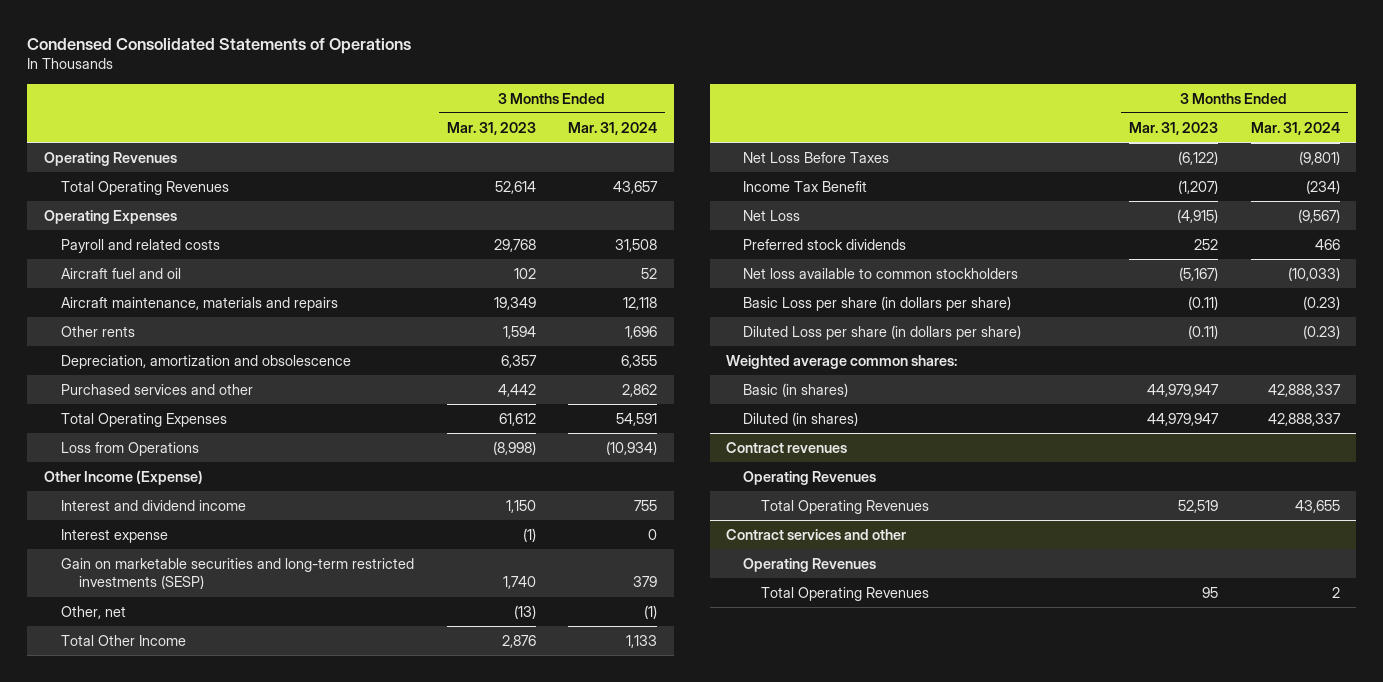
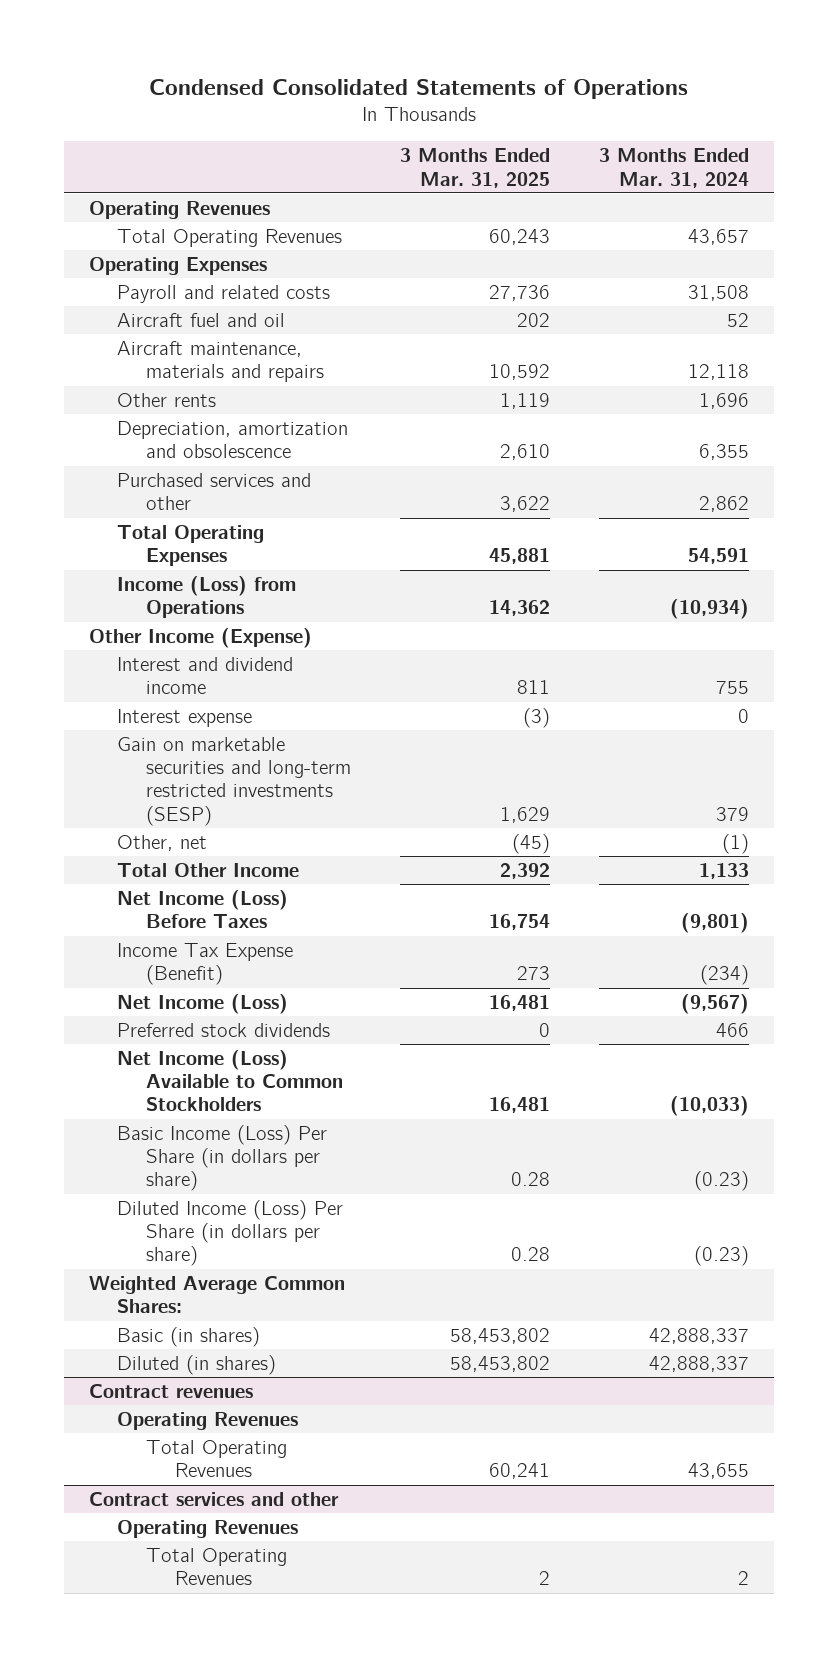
[446,121,536,135] Mar. 31, 2023 -> none
none -> [400,148,551,188] 3 Months Ended Mar. 31, 2025
[61,441,200,456] Loss from Operations -> [117,576,297,619] Income (Loss) from Operations
[743,151,890,163] Net Loss Before Taxes -> [117,890,289,929] Net Income (Loss) Before Taxes
[743,180,868,192] Income Tax Benefit -> [117,943,294,986] Income Tax Expense (Benefit)
[743,209,801,221] Net Loss -> [117,994,289,1015] Net Income (Loss)
[743,267,1019,279] Net loss available to common stockholders -> [117,1050,344,1112] Net Income (Loss) Available to Common Stockholders
[743,295,1012,311] Basic Loss per share (in dollars per share) -> [117,1125,328,1192] Basic Income (Loss) Per Share (in dollars per share)
[743,324,1022,340] Diluted Loss per share (in dollars per share) -> [117,1200,344,1267] Diluted Income (Loss) Per Share (in dollars per share)
[725,354,957,369] Weighted average common shares: -> [88,1276,345,1314] Weighted Average Common Shares:

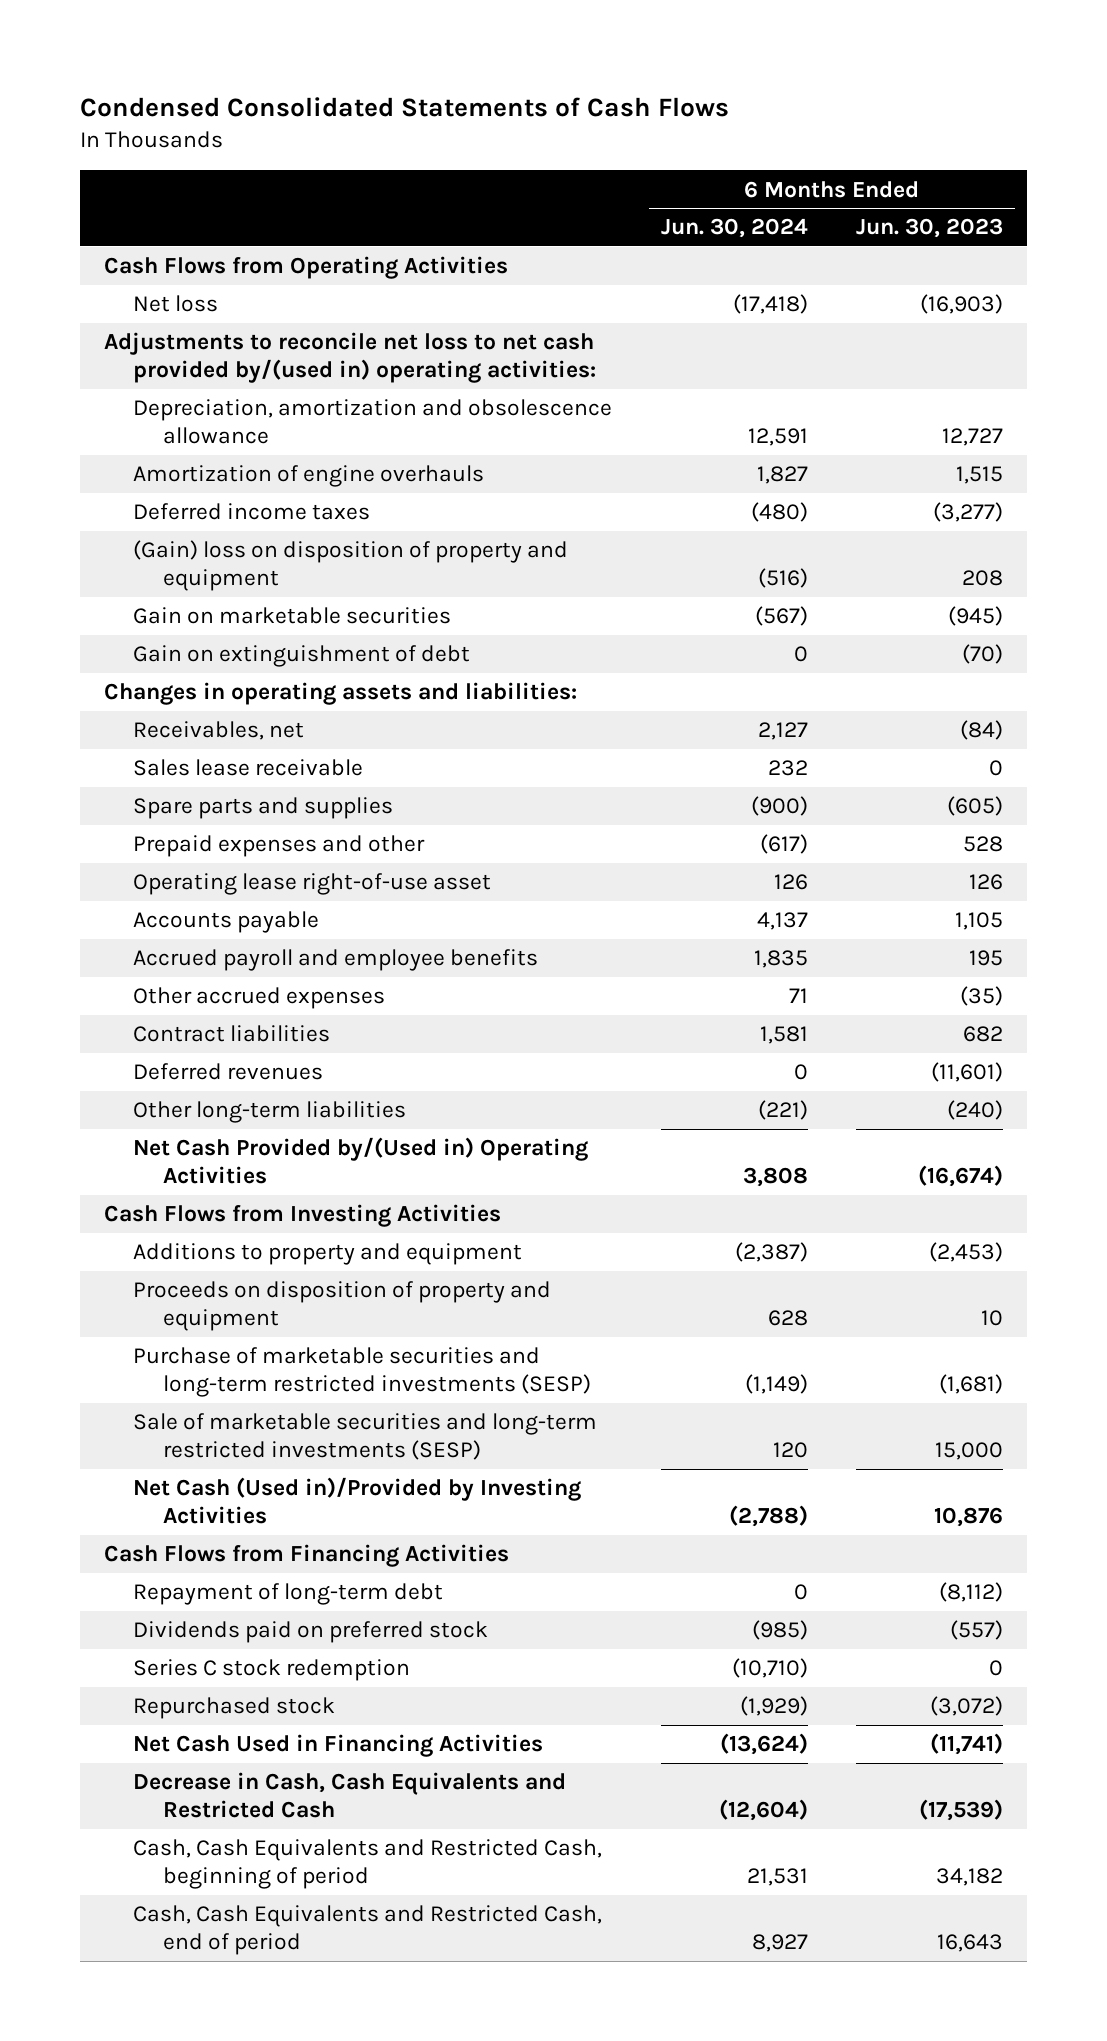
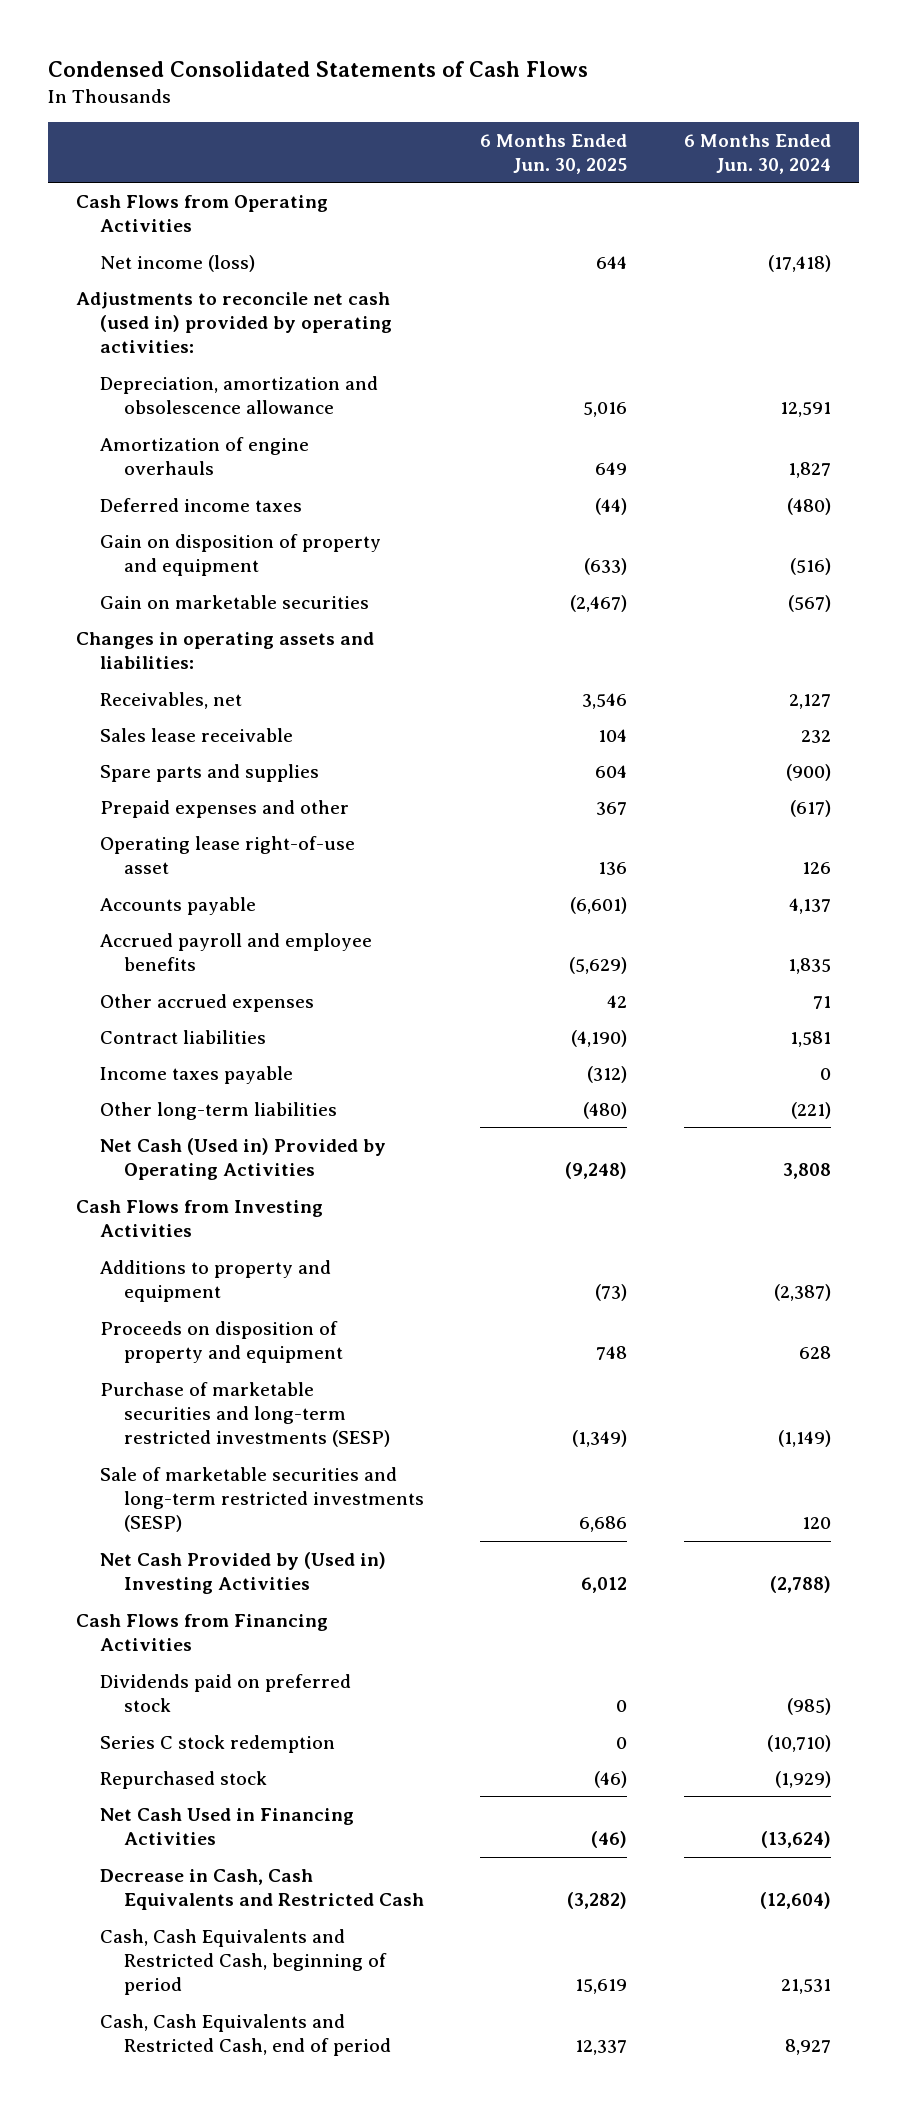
[856,218,1004,239] Jun. 30, 2023 -> none
none -> [480,133,628,174] 6 Months Ended Jun. 30, 2025
[133,295,219,313] Net loss -> [99,254,255,272] Net income (loss)
[104,332,597,384] Adjustments to reconcile net loss to net cash provided by/(used in) operating activities: -> [75,291,392,354] Adjustments to reconcile net cash (used in) provided by operating activities:
[133,540,569,592] (Gain) loss on disposition of property and equipment -> [99,533,381,576] Gain on disposition of property and equipment
[133,645,471,668] Gain on extinguishment of debt -> none
[133,1063,324,1081] Deferred revenues -> none
none -> [99,1065,293,1084] Income taxes payable
[133,1137,589,1185] Net Cash Provided by/(Used in) Operating Activities -> [99,1137,386,1180] Net Cash (Used in) Provided by Operating Activities
[133,1477,582,1525] Net Cash (Used in)/Provided by Investing Activities -> [99,1551,386,1594] Net Cash Provided by (Used in) Investing Activities
[133,1583,444,1606] Repayment of long-term debt -> none

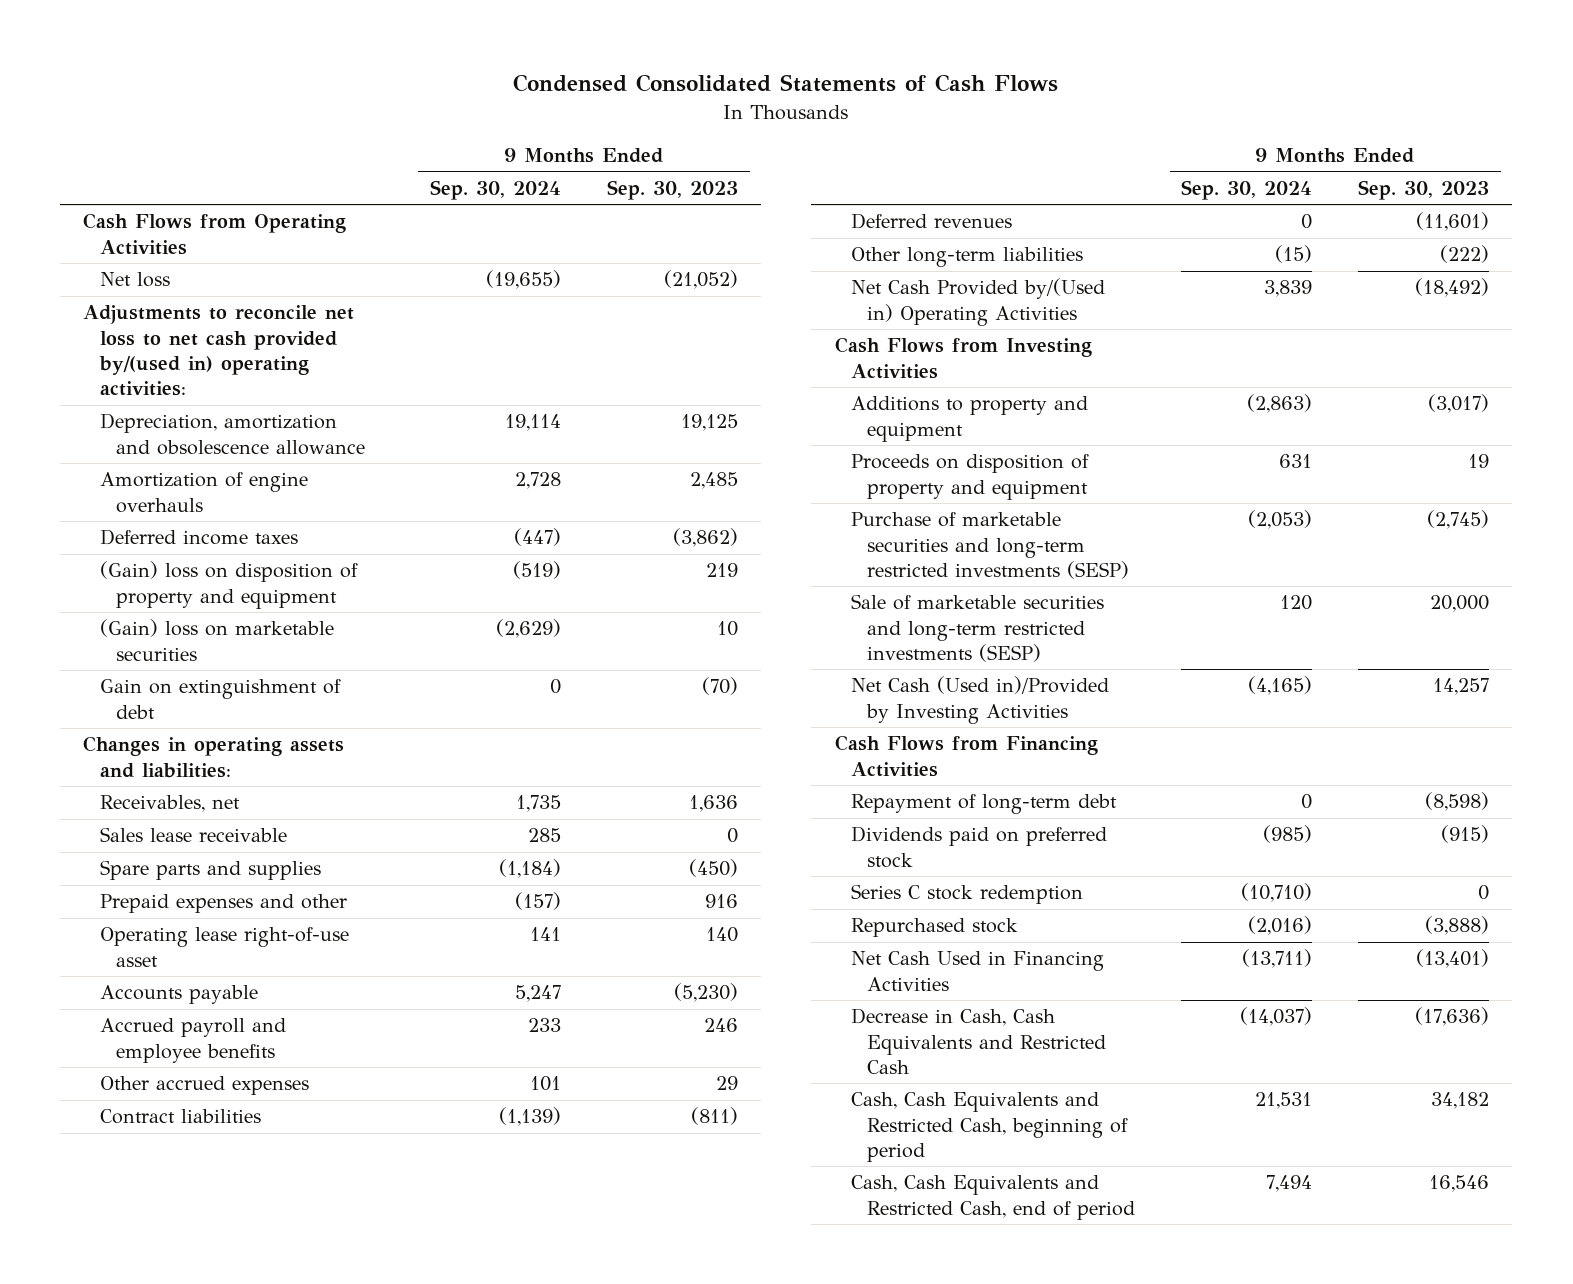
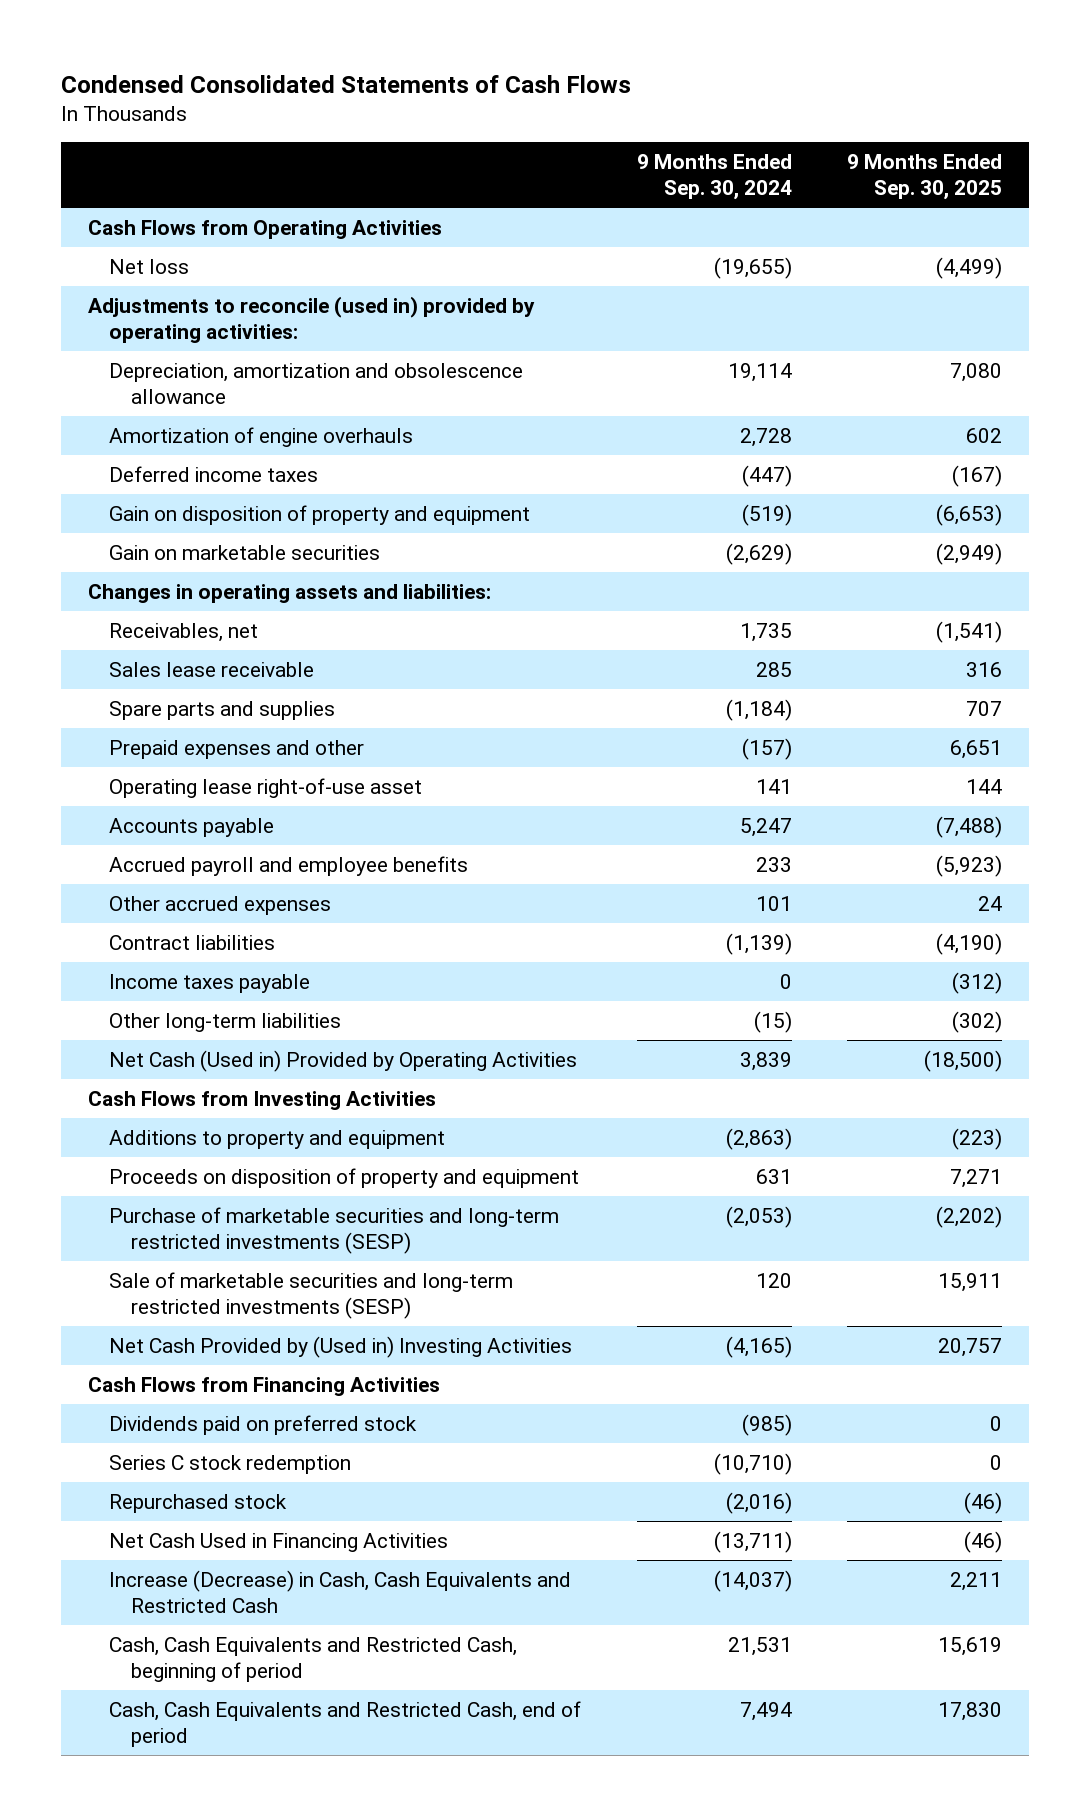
[607,179,739,200] Sep. 30, 2023 -> none
none -> [846,153,1002,201] 9 Months Ended Sep. 30, 2025
[83,305,355,397] Adjustments to reconcile net loss to net cash provided by/(used in) operating activities: -> [88,296,536,344] Adjustments to reconcile (used in) provided by operating activities:
[99,679,341,719] Gain on extinguishment of debt -> none
[99,561,358,609] (Gain) loss on disposition of property and equipment -> [109,505,531,526] Gain on disposition of property and equipment
[99,619,334,661] (Gain) loss on marketable securities -> [109,545,381,561] Gain on marketable securities
[850,213,1012,230] Deferred revenues -> none
none -> [109,974,311,994] Income taxes payable
[850,278,1105,326] Net Cash Provided by/(Used in) Operating Activities -> [109,1050,578,1073] Net Cash (Used in) Provided by Operating Activities
[850,676,1109,724] Net Cash (Used in)/Provided by Investing Activities -> [109,1336,573,1359] Net Cash Provided by (Used in) Investing Activities
[850,794,1117,815] Repayment of long-term debt -> none
[850,1008,1107,1074] Decrease in Cash, Cash Equivalents and Restricted Cash -> [109,1570,572,1614] Increase (Decrease) in Cash, Cash Equivalents and Restricted Cash

